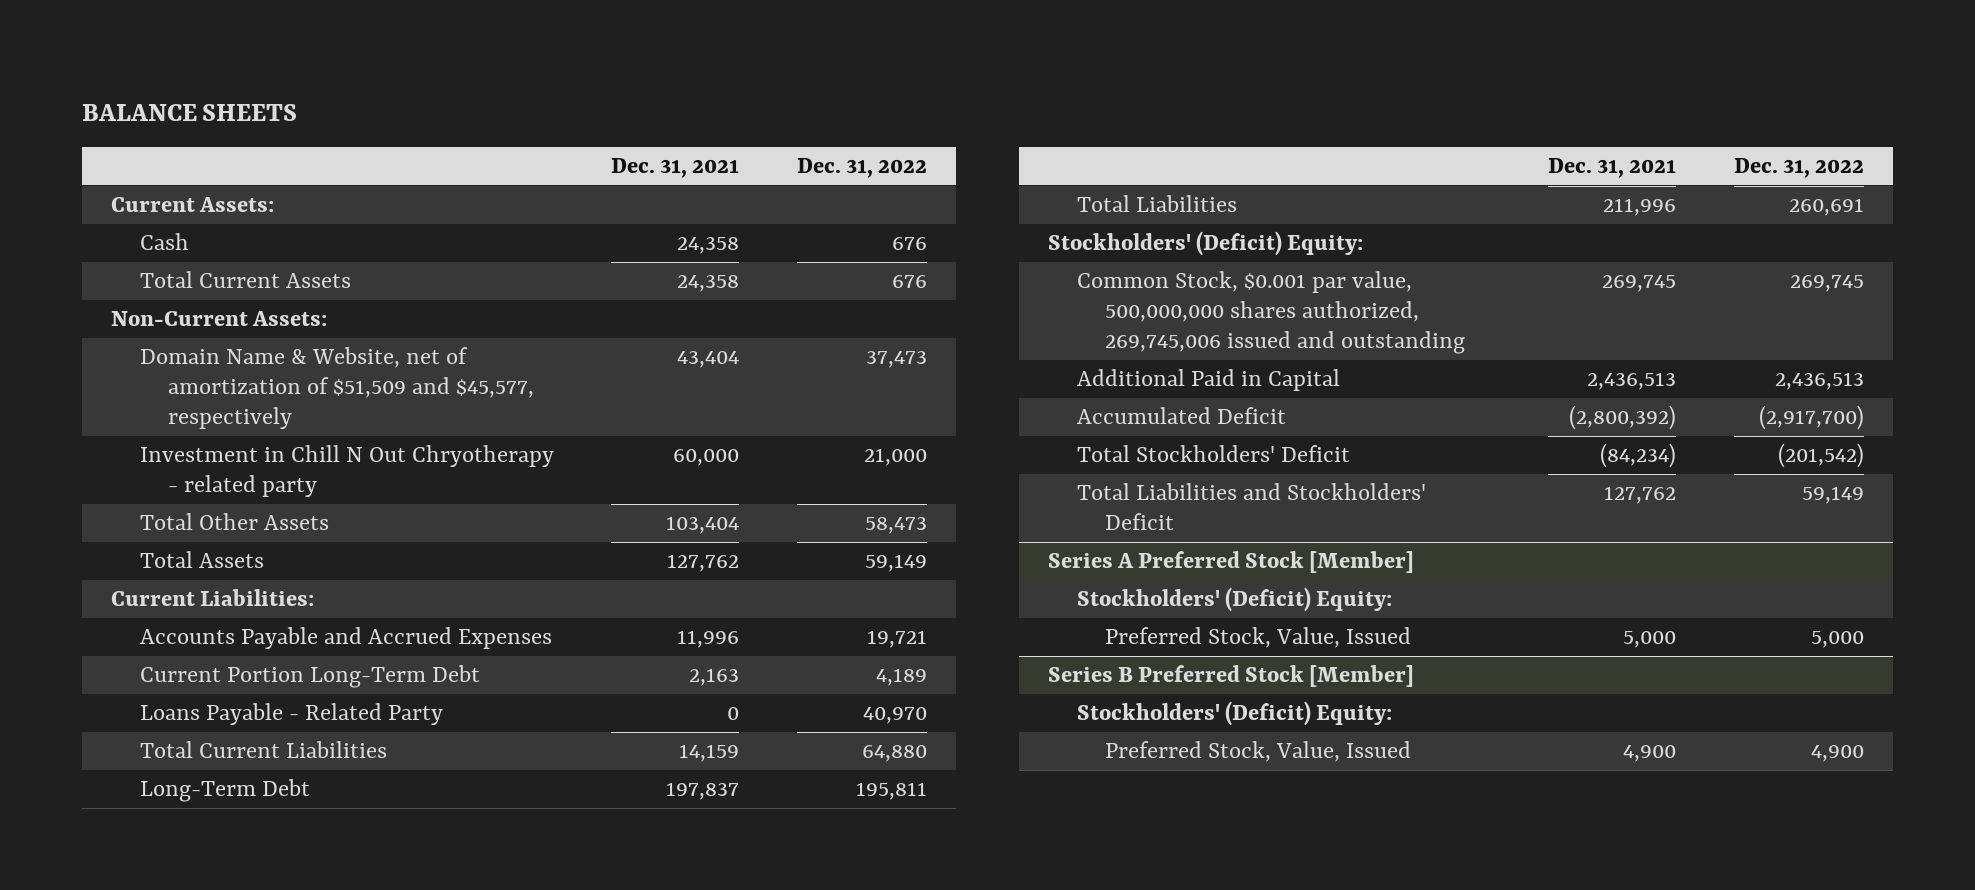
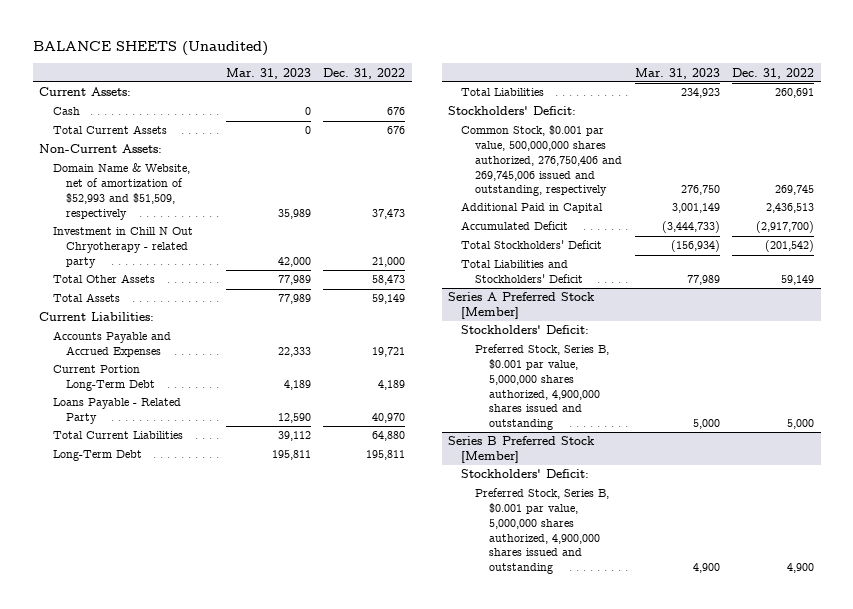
[82,104,298,122] BALANCE SHEETS -> [32,41,268,57] BALANCE SHEETS (Unaudited)
[611,157,740,178] Dec. 31, 2021 -> none
none -> [225,67,311,79] Mar. 31, 2023
[139,347,535,430] Domain Name & Website, net of amortization of $51,509 and $45,577, respectively -> [52,163,190,220] Domain Name & Website, net of amortization of $52,993 and $51,509, respectively
[1048,231,1364,257] Stockholders' (Deficit) Equity: -> [447,106,576,116] Stockholders' Deficit:
[1076,271,1466,355] Common Stock, $0.001 par value, 500,000,000 shares authorized, 269,745,006 issued and outstanding -> [461,125,623,197] Common Stock, $0.001 par value, 500,000,000 shares authorized, 276,750,406 and 269,745,006 issued and outstanding, respectively
[1076,587,1392,613] Stockholders' (Deficit) Equity: -> [461,325,590,335] Stockholders' Deficit:
[1105,627,1412,649] Preferred Stock, Value, Issued -> [475,344,610,430] Preferred Stock, Series B, $0.001 par value, 5,000,000 shares authorized, 4,900,000 shares issued and outstanding
[1076,701,1392,727] Stockholders' (Deficit) Equity: -> [461,469,590,479] Stockholders' Deficit:
[1105,741,1412,763] Preferred Stock, Value, Issued -> [475,488,610,574] Preferred Stock, Series B, $0.001 par value, 5,000,000 shares authorized, 4,900,000 shares issued and outstanding

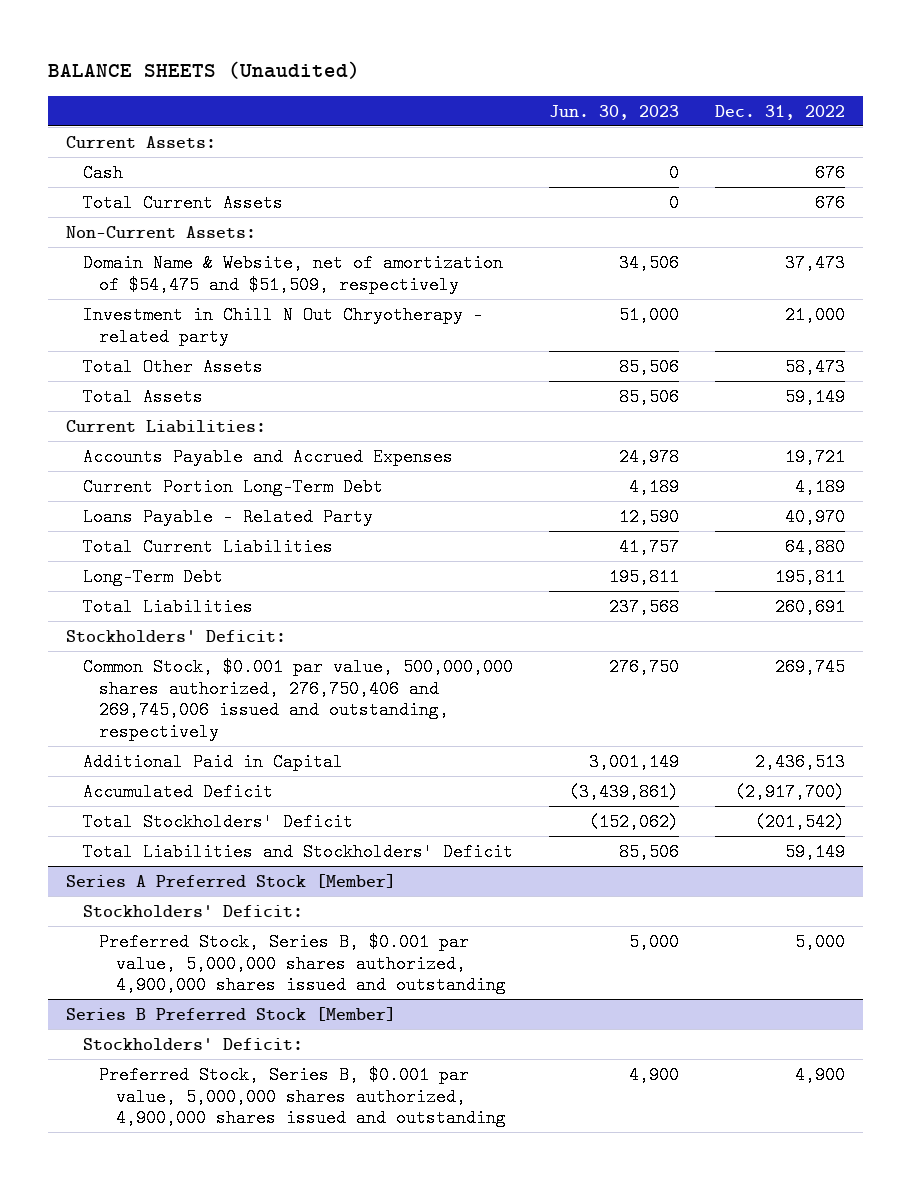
[225,67,311,79] Mar. 31, 2023 -> none
none -> [548,104,679,120] Jun. 30, 2023
[52,163,190,220] Domain Name & Website, net of amortization of $52,993 and $51,509, respectively -> [82,253,503,294] Domain Name & Website, net of amortization of $54,475 and $51,509, respectively

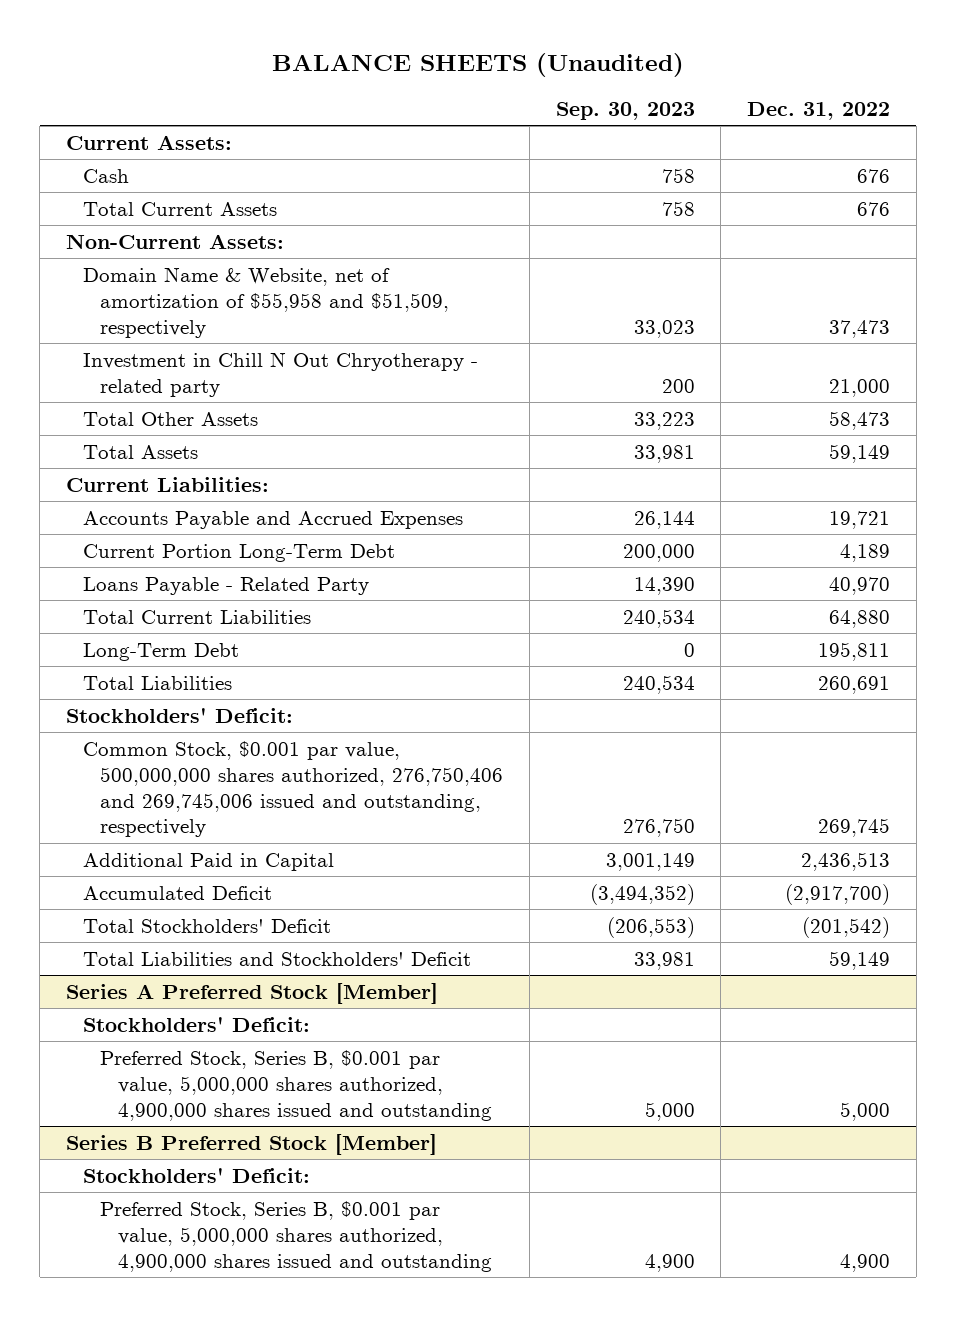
[548,104,679,120] Jun. 30, 2023 -> none
none -> [555,101,695,120] Sep. 30, 2023
[82,253,503,294] Domain Name & Website, net of amortization of $54,475 and $51,509, respectively -> [83,266,450,338] Domain Name & Website, net of amortization of $55,958 and $51,509, respectively

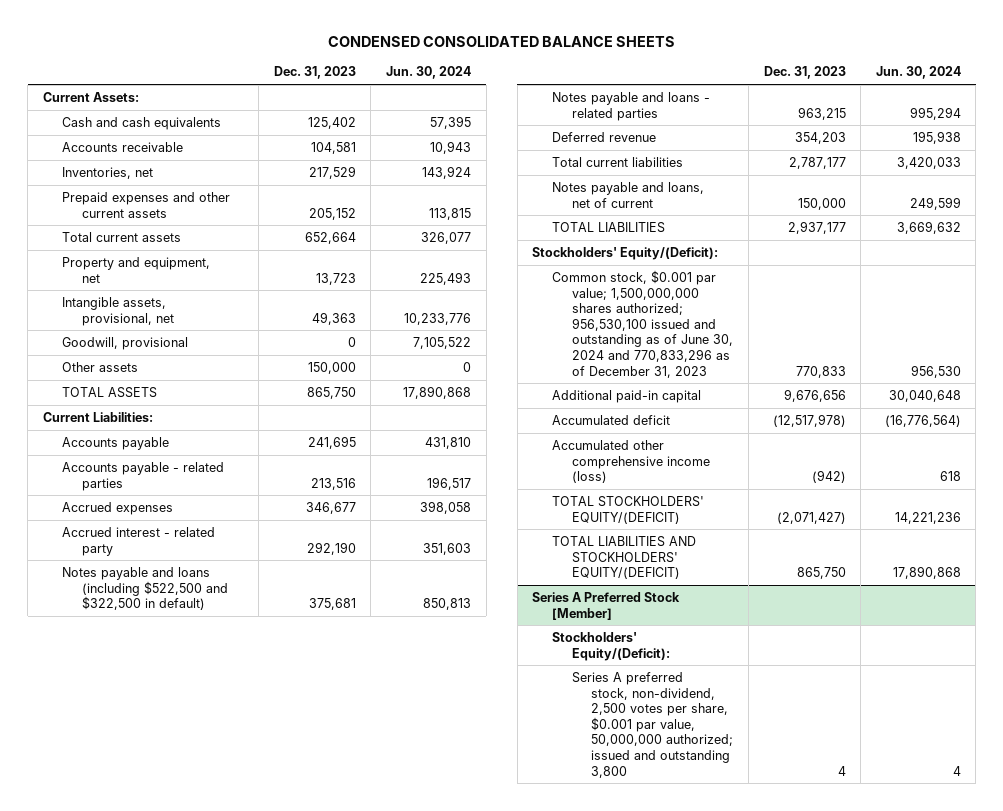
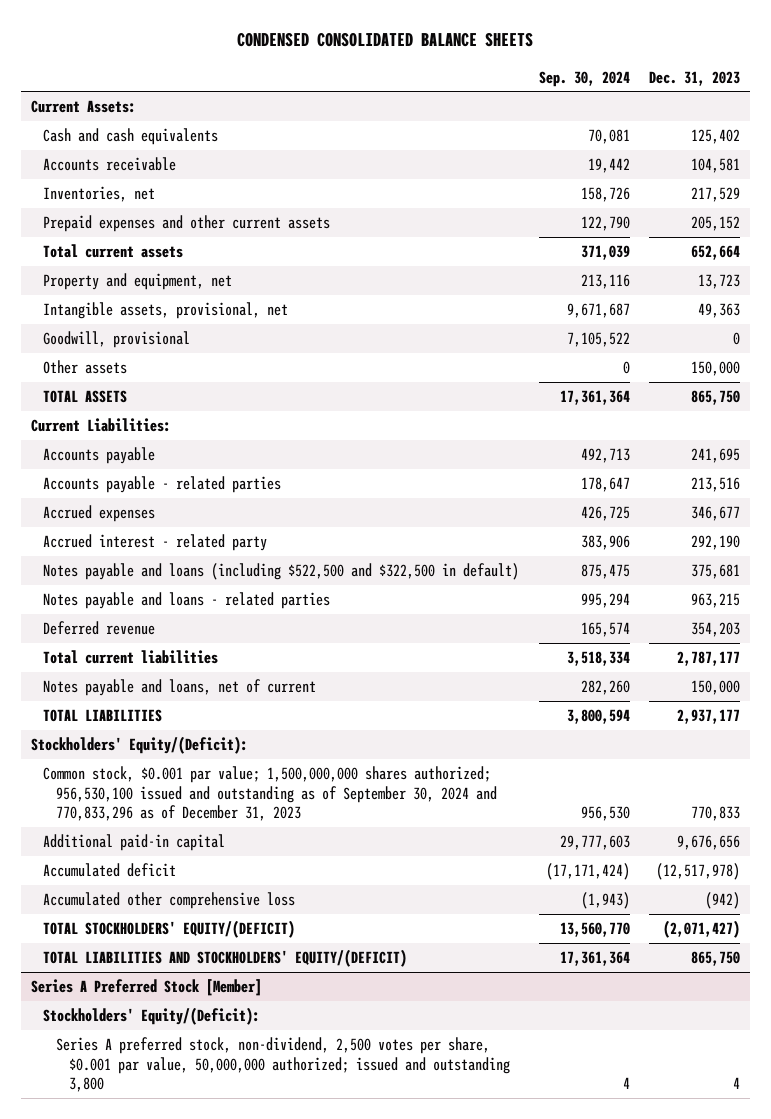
[385,66,471,80] Jun. 30, 2024 -> none
none -> [538,70,630,87] Sep. 30, 2024
[551,269,733,378] Common stock, $0.001 par value; 1,500,000,000 shares authorized; 956,530,100 issued and outstanding as of June 30, 2024 and 770,833,296 as of December 31, 2023 -> [43,766,498,822] Common stock, $0.001 par value; 1,500,000,000 shares authorized; 956,530,100 issued and outstanding as of September 30, 2024 and 770,833,296 as of December 31, 2023
[551,439,710,484] Accumulated other comprehensive income (loss) -> [43,892,296,910] Accumulated other comprehensive loss

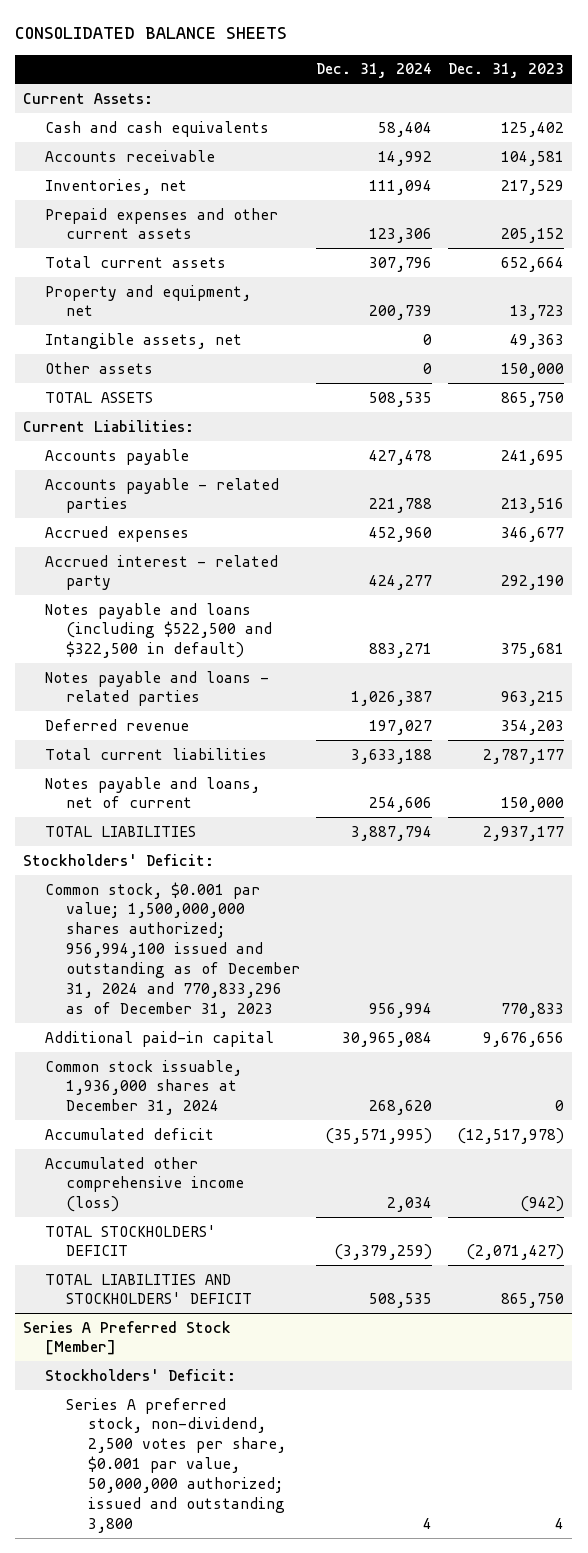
[237,32,534,48] CONDENSED CONSOLIDATED BALANCE SHEETS -> [15,27,288,40] CONSOLIDATED BALANCE SHEETS
[538,70,630,87] Sep. 30, 2024 -> none
none -> [316,63,433,79] Dec. 31, 2024
[43,331,191,349] Goodwill, provisional -> none
[43,302,289,320] Intangible assets, provisional, net -> [44,332,242,349] Intangible assets, net
[30,736,248,755] Stockholders' Equity/(Deficit): -> [23,853,215,866] Stockholders' Deficit:
[43,766,498,822] Common stock, $0.001 par value; 1,500,000,000 shares authorized; 956,530,100 issued and outstanding as of September 30, 2024 and 770,833,296 as of December 31, 2023 -> [44,881,301,1019] Common stock, $0.001 par value; 1,500,000,000 shares authorized; 956,994,100 issued and outstanding as of December 31, 2024 and 770,833,296 as of December 31, 2023
none -> [44,1059,242,1116] Common stock issuable, 1,936,000 shares at December 31, 2024
[43,892,296,910] Accumulated other comprehensive loss -> [44,1156,245,1213] Accumulated other comprehensive income (loss)
[43,920,296,939] TOTAL STOCKHOLDERS' EQUITY/(DEFICIT) -> [44,1224,216,1257] TOTAL STOCKHOLDERS' DEFICIT
[43,949,408,968] TOTAL LIABILITIES AND STOCKHOLDERS' EQUITY/(DEFICIT) -> [44,1273,253,1305] TOTAL LIABILITIES AND STOCKHOLDERS' DEFICIT
[43,1007,261,1026] Stockholders' Equity/(Deficit): -> [44,1368,236,1381] Stockholders' Deficit:

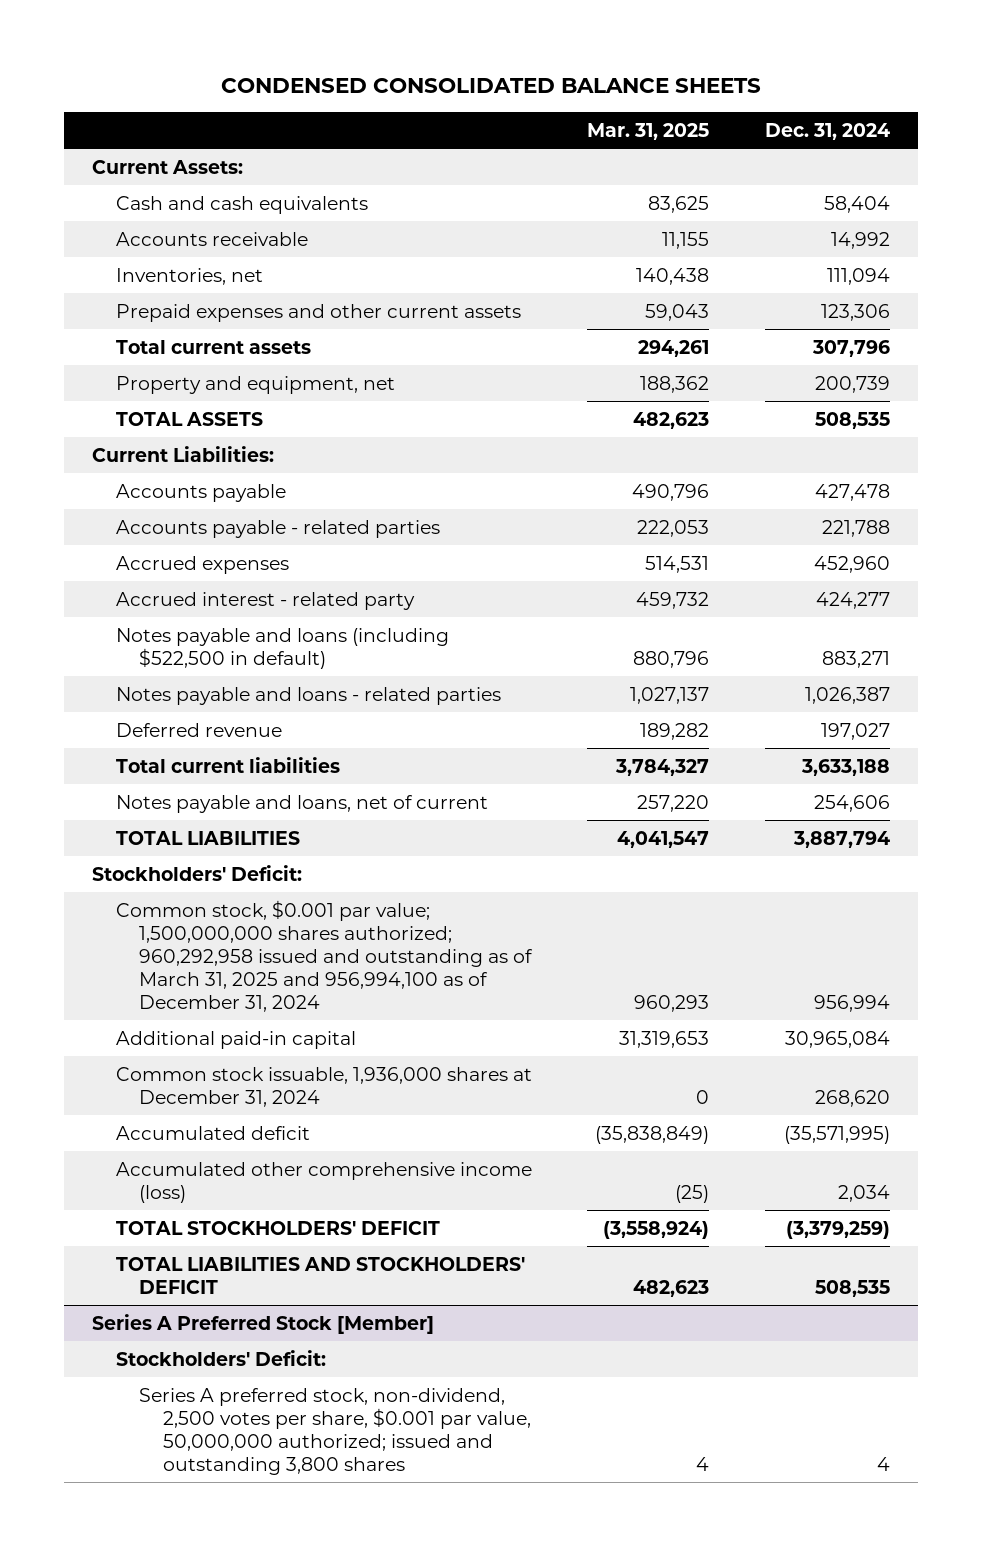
[15,27,288,40] CONSOLIDATED BALANCE SHEETS -> [220,78,761,94] CONDENSED CONSOLIDATED BALANCE SHEETS
[448,63,565,79] Dec. 31, 2023 -> none
none -> [587,122,710,140] Mar. 31, 2025
[44,332,242,349] Intangible assets, net -> none
[44,361,153,374] Other assets -> none
[44,602,273,659] Notes payable and loans (including $522,500 and $322,500 in default) -> [115,627,449,669] Notes payable and loans (including $522,500 in default)
[44,881,301,1019] Common stock, $0.001 par value; 1,500,000,000 shares authorized; 956,994,100 issued and outstanding as of December 31, 2024 and 770,833,296 as of December 31, 2023 -> [115,899,534,1012] Common stock, $0.001 par value; 1,500,000,000 shares authorized; 960,292,958 issued and outstanding as of March 31, 2025 and 956,994,100 as of December 31, 2024
[66,1397,286,1534] Series A preferred stock, non-dividend, 2,500 votes per share, $0.001 par value, 50,000,000 authorized; issued and outstanding 3,800 -> [139,1387,531,1475] Series A preferred stock, non-dividend, 2,500 votes per share, $0.001 par value, 50,000,000 authorized; issued and outstanding 3,800 shares

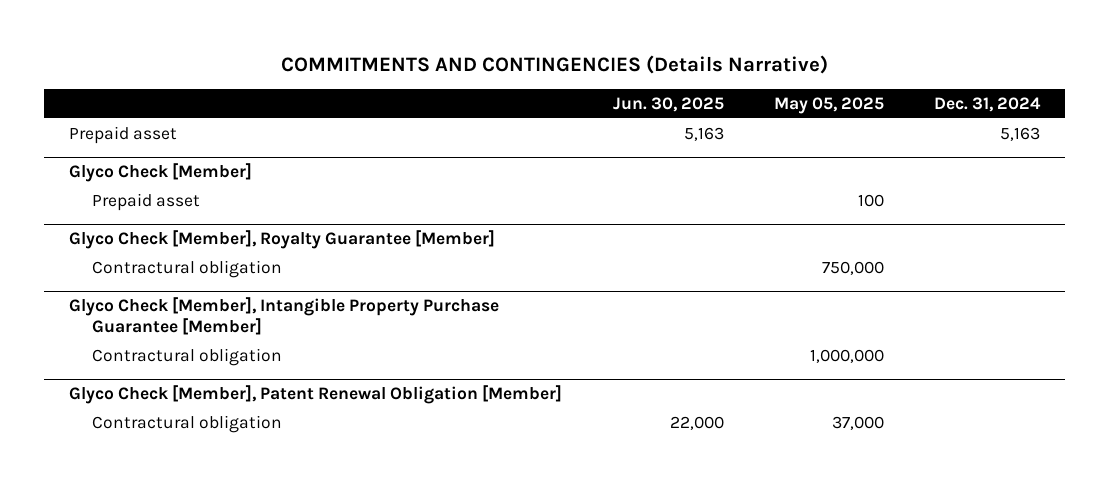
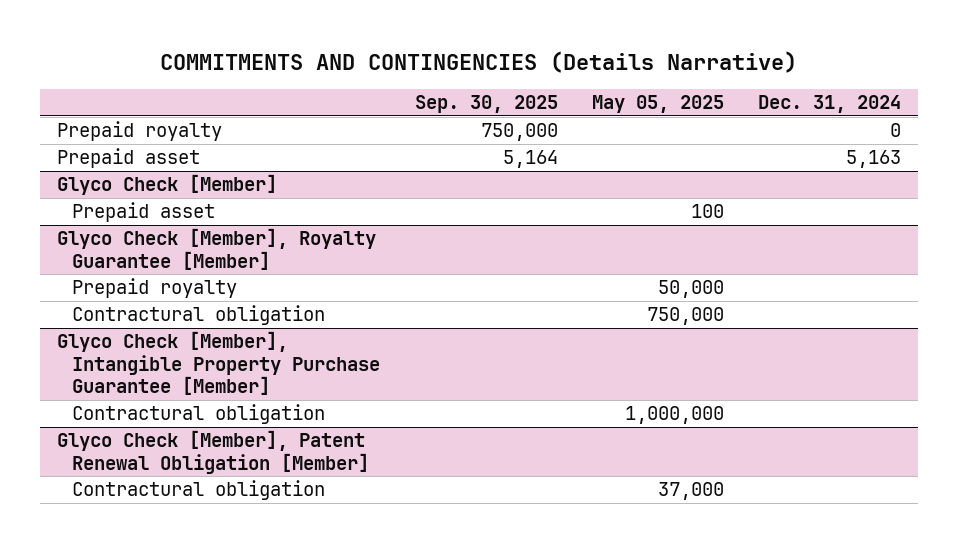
[612,96,724,112] Jun. 30, 2025 -> none
none -> [414,95,558,114] Sep. 30, 2025
none -> [57,121,223,142] Prepaid royalty
none -> [72,278,238,299] Prepaid royalty

